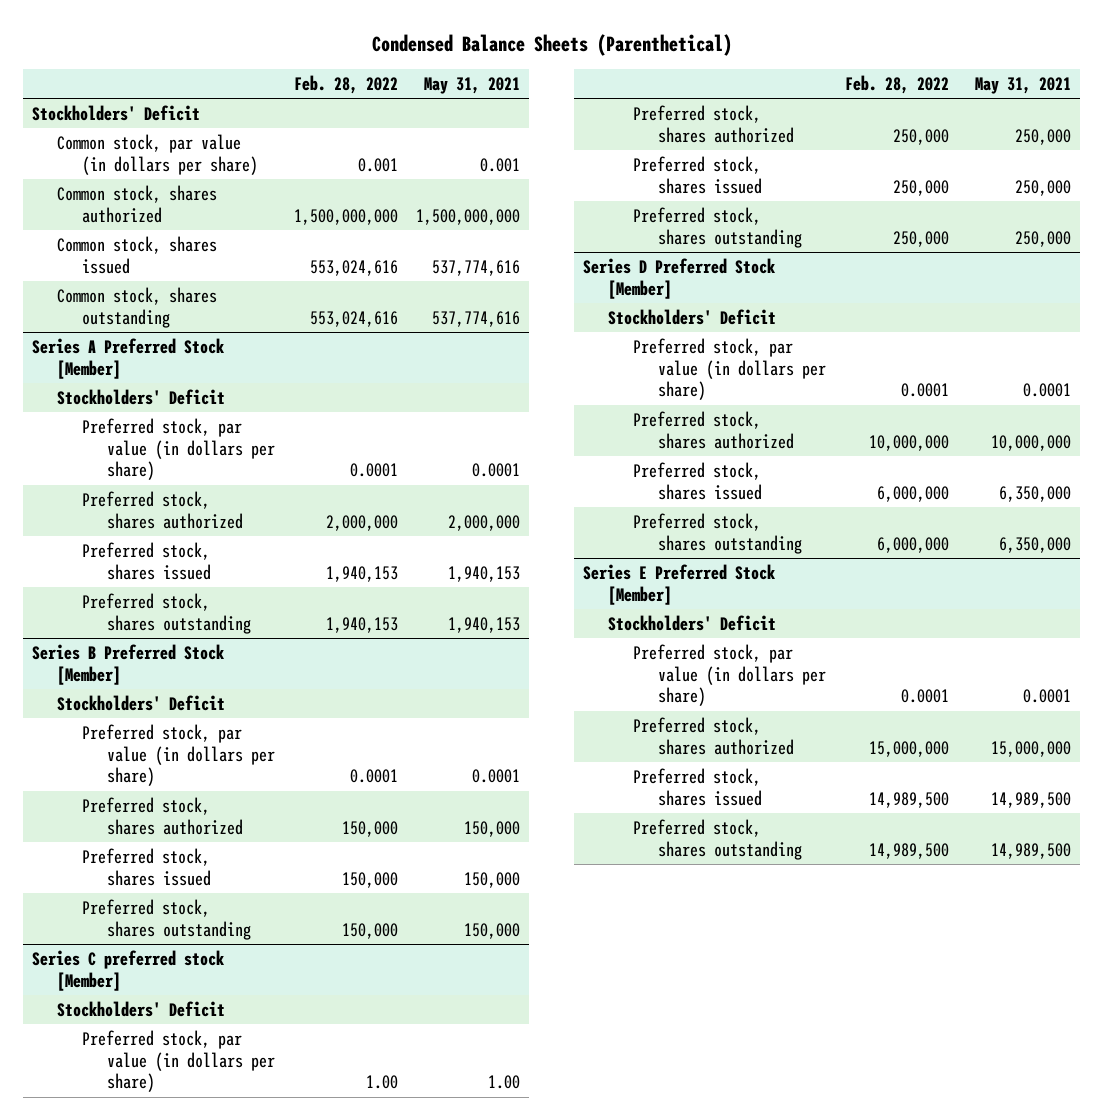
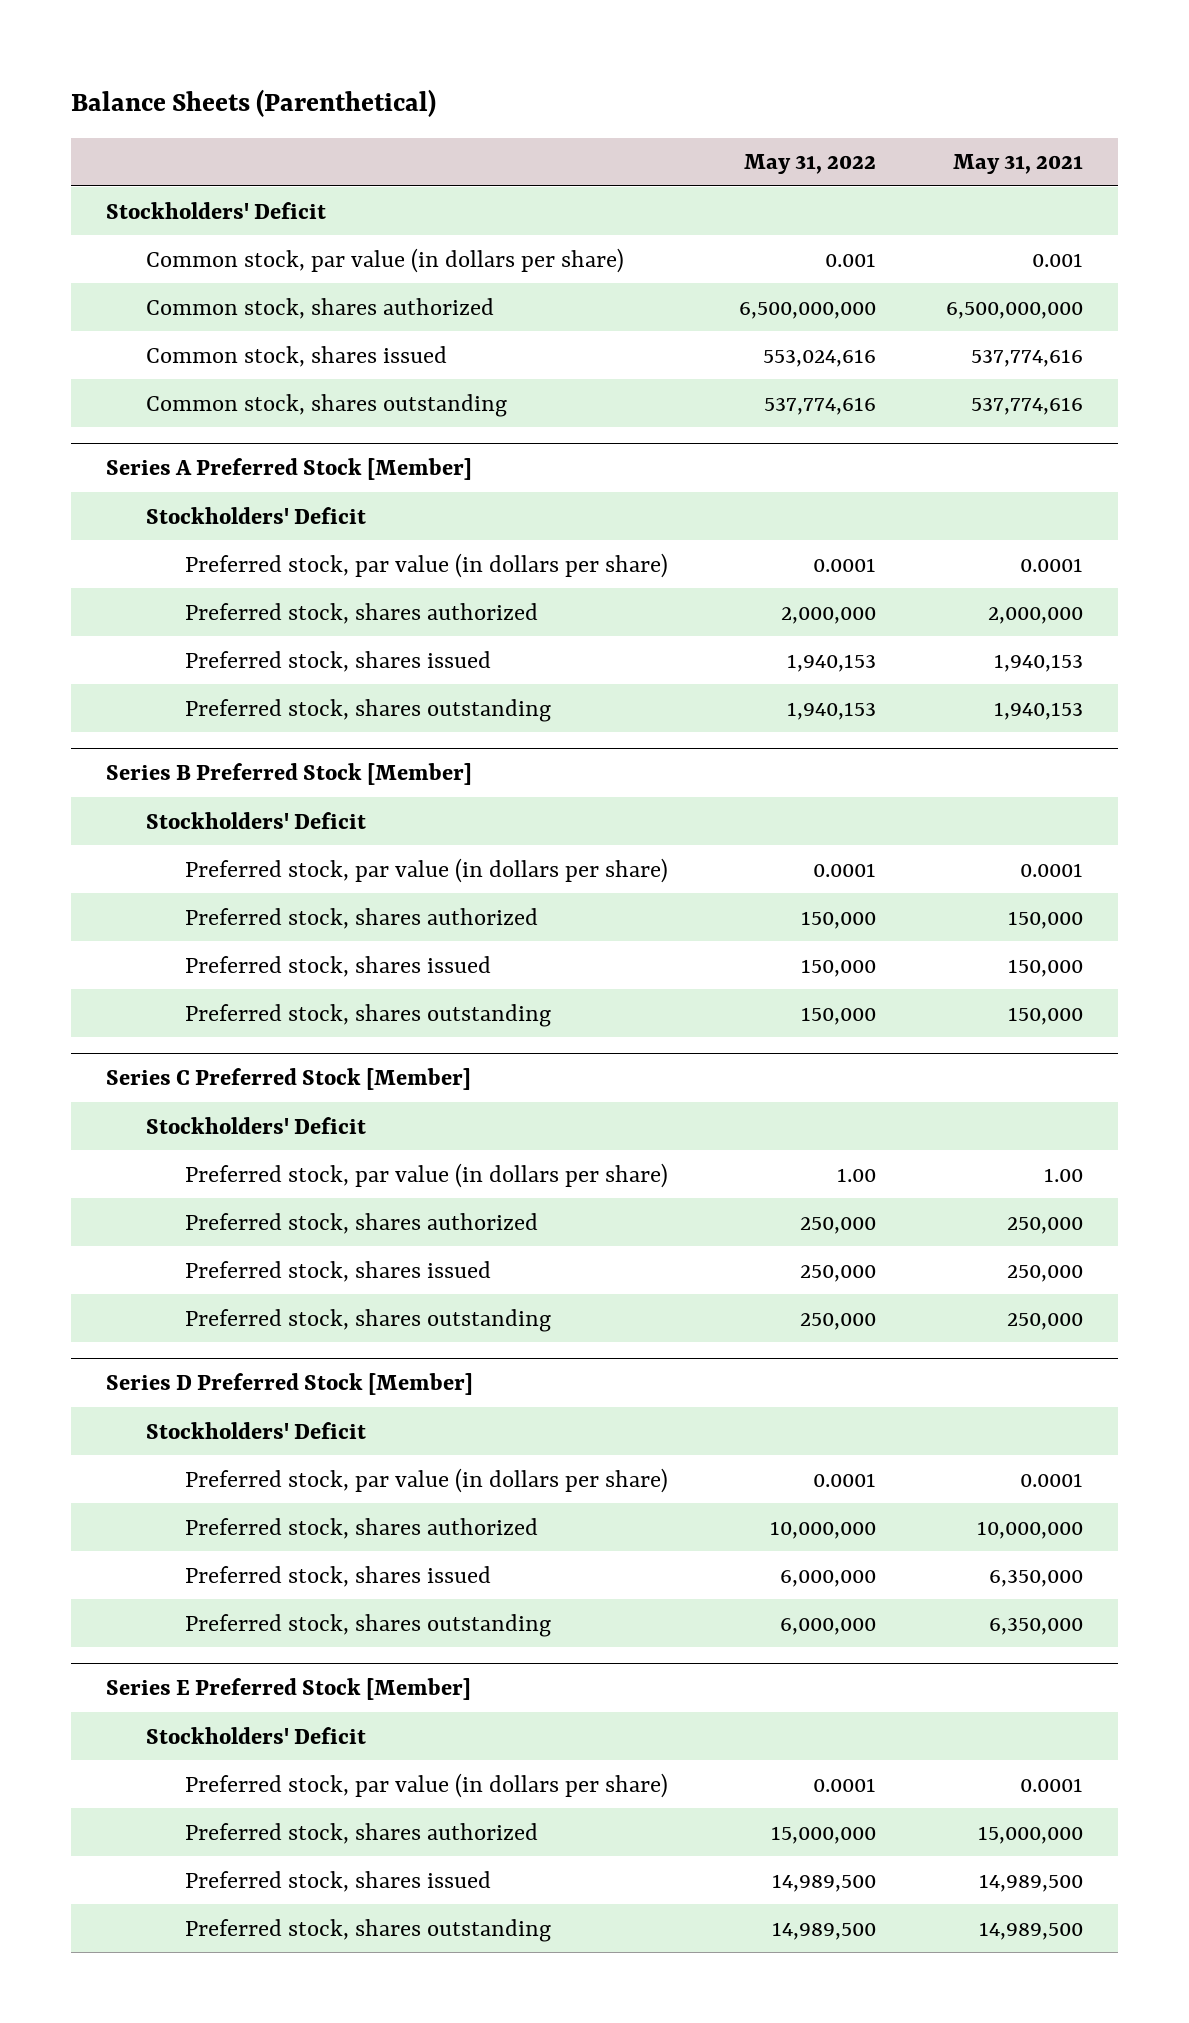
[371,34,732,57] Condensed Balance Sheets (Parenthetical) -> [70,89,436,118] Balance Sheets (Parenthetical)
[293,74,398,94] Feb. 28, 2022 -> none
none -> [743,154,876,175] May 31, 2022
[415,208,520,225] 1,500,000,000 -> [946,301,1084,319] 6,500,000,000
[32,949,226,991] Series C preferred stock [Member] -> [105,1068,471,1091] Series C Preferred Stock [Member]

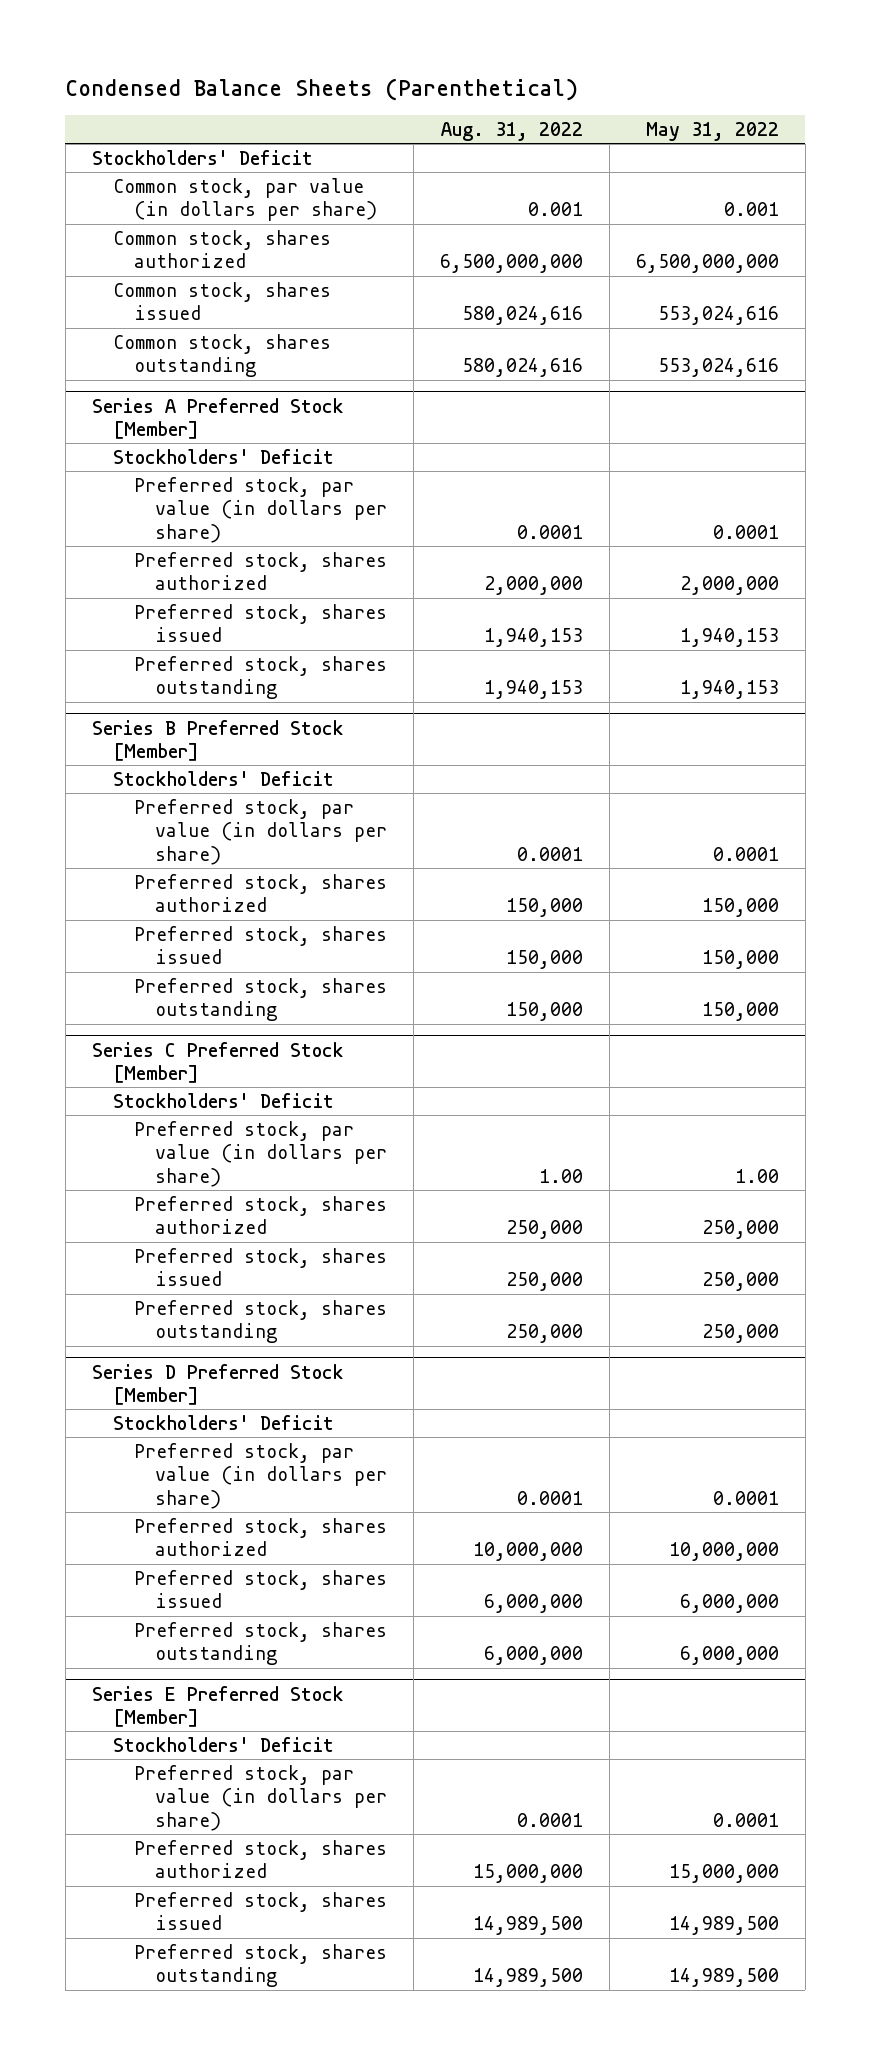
[70,89,436,118] Balance Sheets (Parenthetical) -> [65,77,579,101] Condensed Balance Sheets (Parenthetical)
[953,154,1084,175] May 31, 2021 -> none
none -> [440,121,583,141] Aug. 31, 2022
[763,396,876,415] 537,774,616 -> [657,358,779,378] 553,024,616

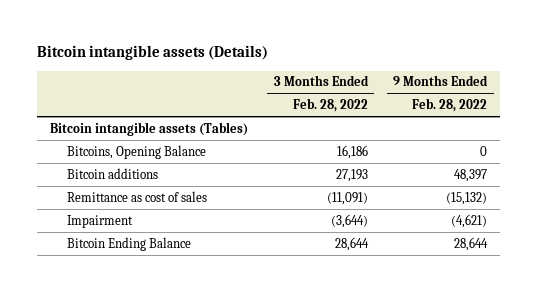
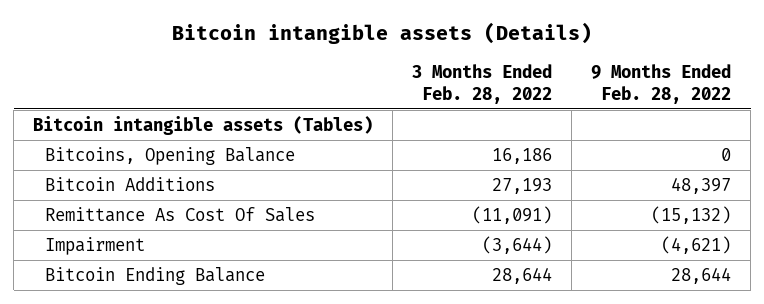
[66,167,158,179] Bitcoin additions -> [45,177,216,192] Bitcoin Additions
[66,190,207,202] Remittance as cost of sales -> [45,207,316,223] Remittance As Cost Of Sales

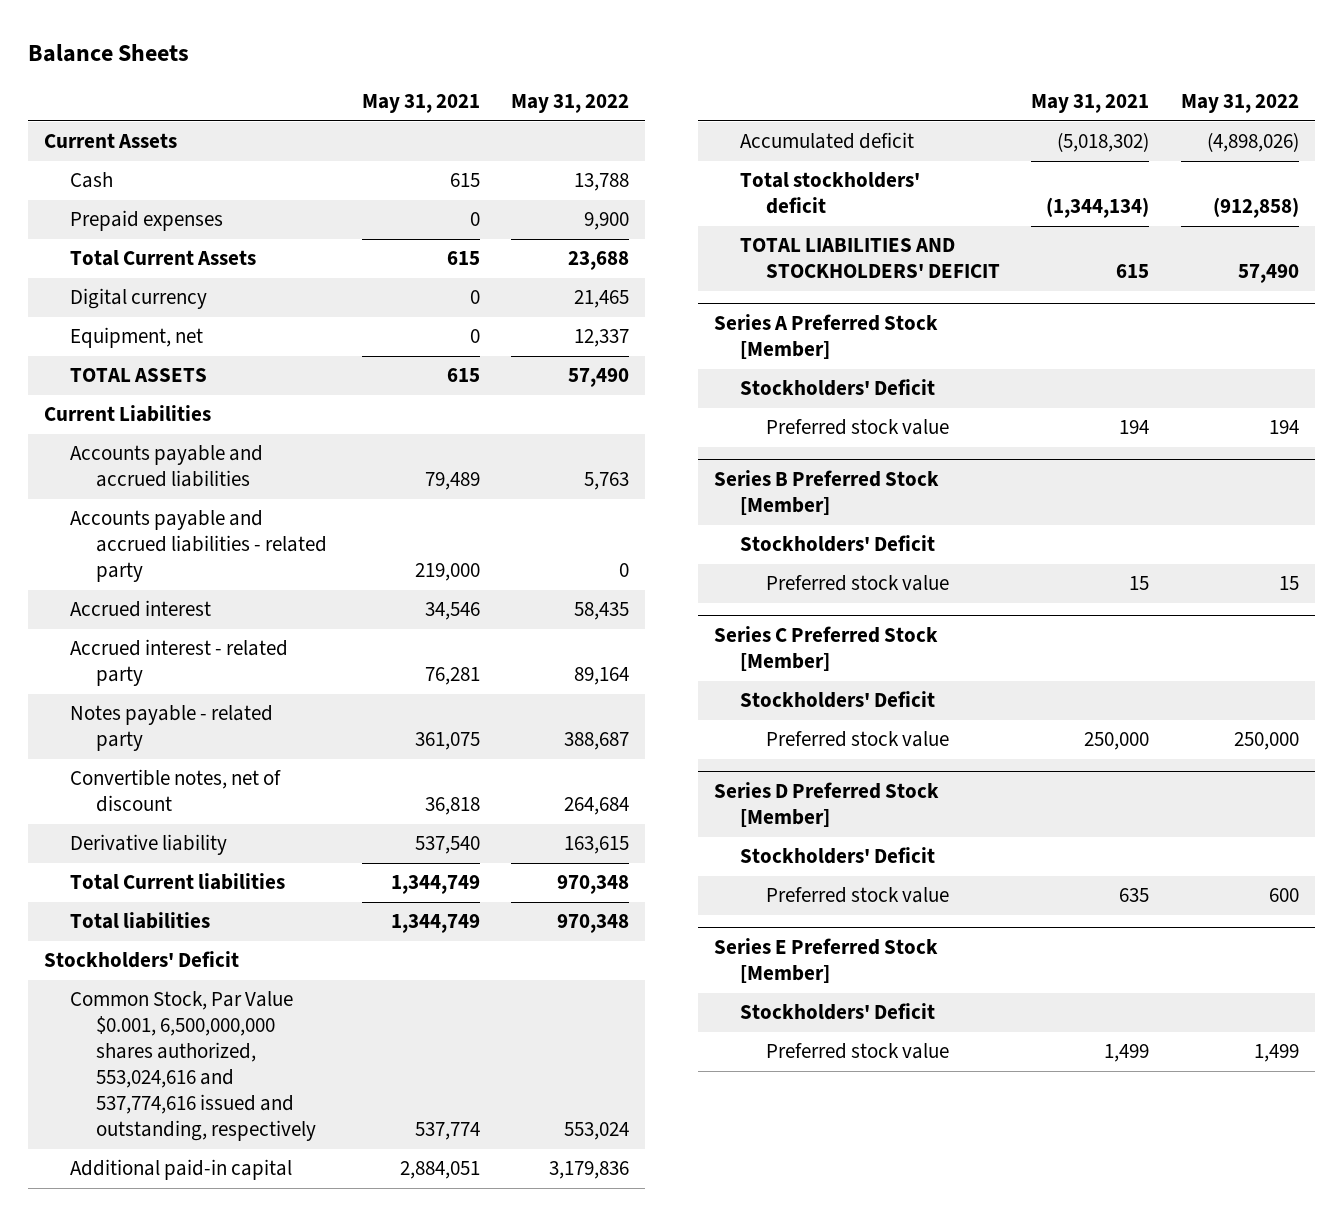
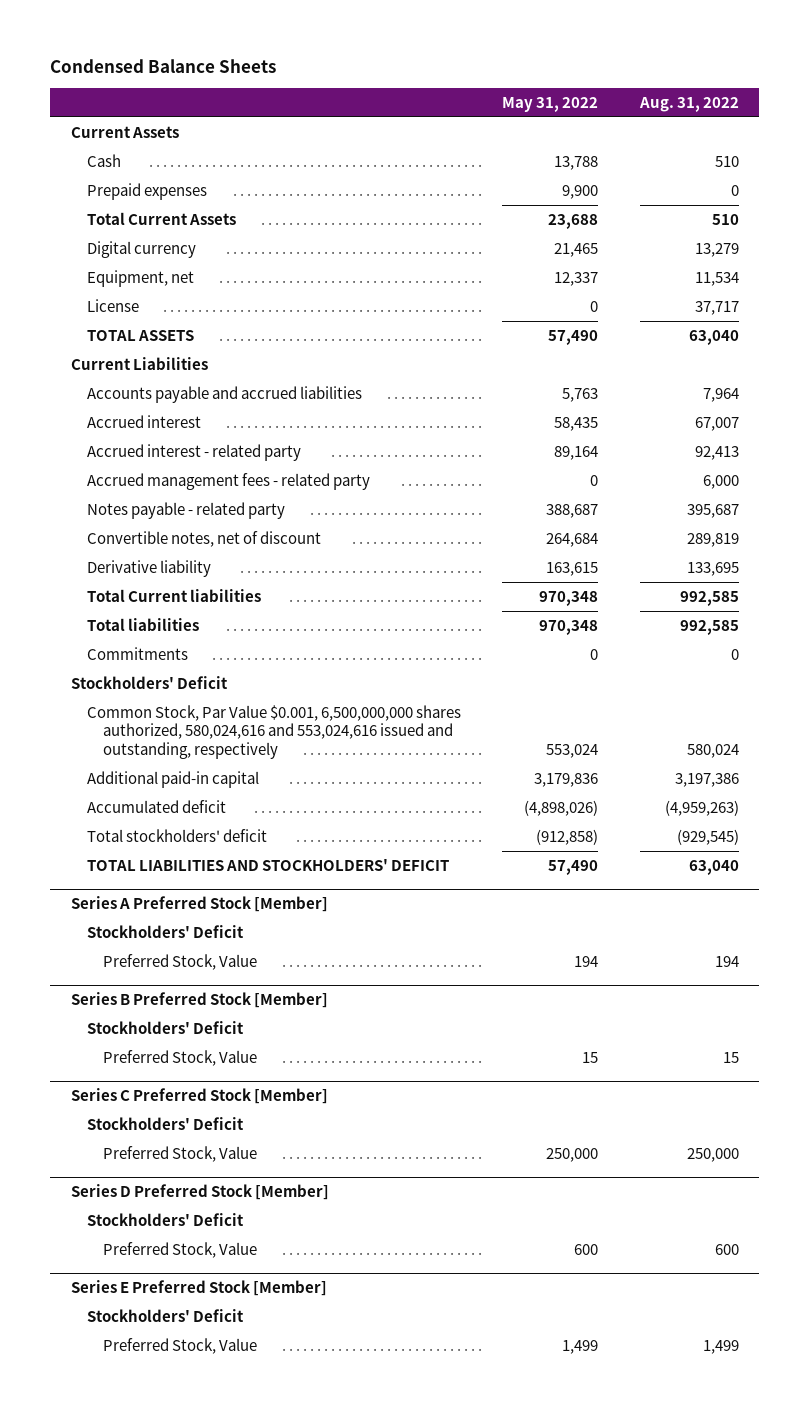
[28,43,190,62] Balance Sheets -> [49,59,276,74] Condensed Balance Sheets
[361,94,480,114] May 31, 2021 -> none
none -> [638,97,739,113] Aug. 31, 2022
none -> [86,298,139,312] License
[69,510,328,583] Accounts payable and accrued liabilities - related party -> none
none -> [86,472,370,490] Accrued management fees - related party
none -> [86,646,188,660] Commitments
[69,991,317,1142] Common Stock, Par Value $0.001, 6,500,000,000 shares authorized, 553,024,616 and 537,774,616 issued and outstanding, respectively -> [86,704,461,759] Common Stock, Par Value $0.001, 6,500,000,000 shares authorized, 580,024,616 and 553,024,616 issued and outstanding, respectively
[765,419,949,436] Preferred stock value -> [102,953,257,970] Preferred Stock, Value
[765,575,949,592] Preferred stock value -> [102,1049,257,1066] Preferred Stock, Value
[765,731,949,748] Preferred stock value -> [102,1145,257,1162] Preferred Stock, Value
[765,887,949,904] Preferred stock value -> [102,1241,257,1258] Preferred Stock, Value
[765,1043,949,1060] Preferred stock value -> [102,1337,257,1354] Preferred Stock, Value

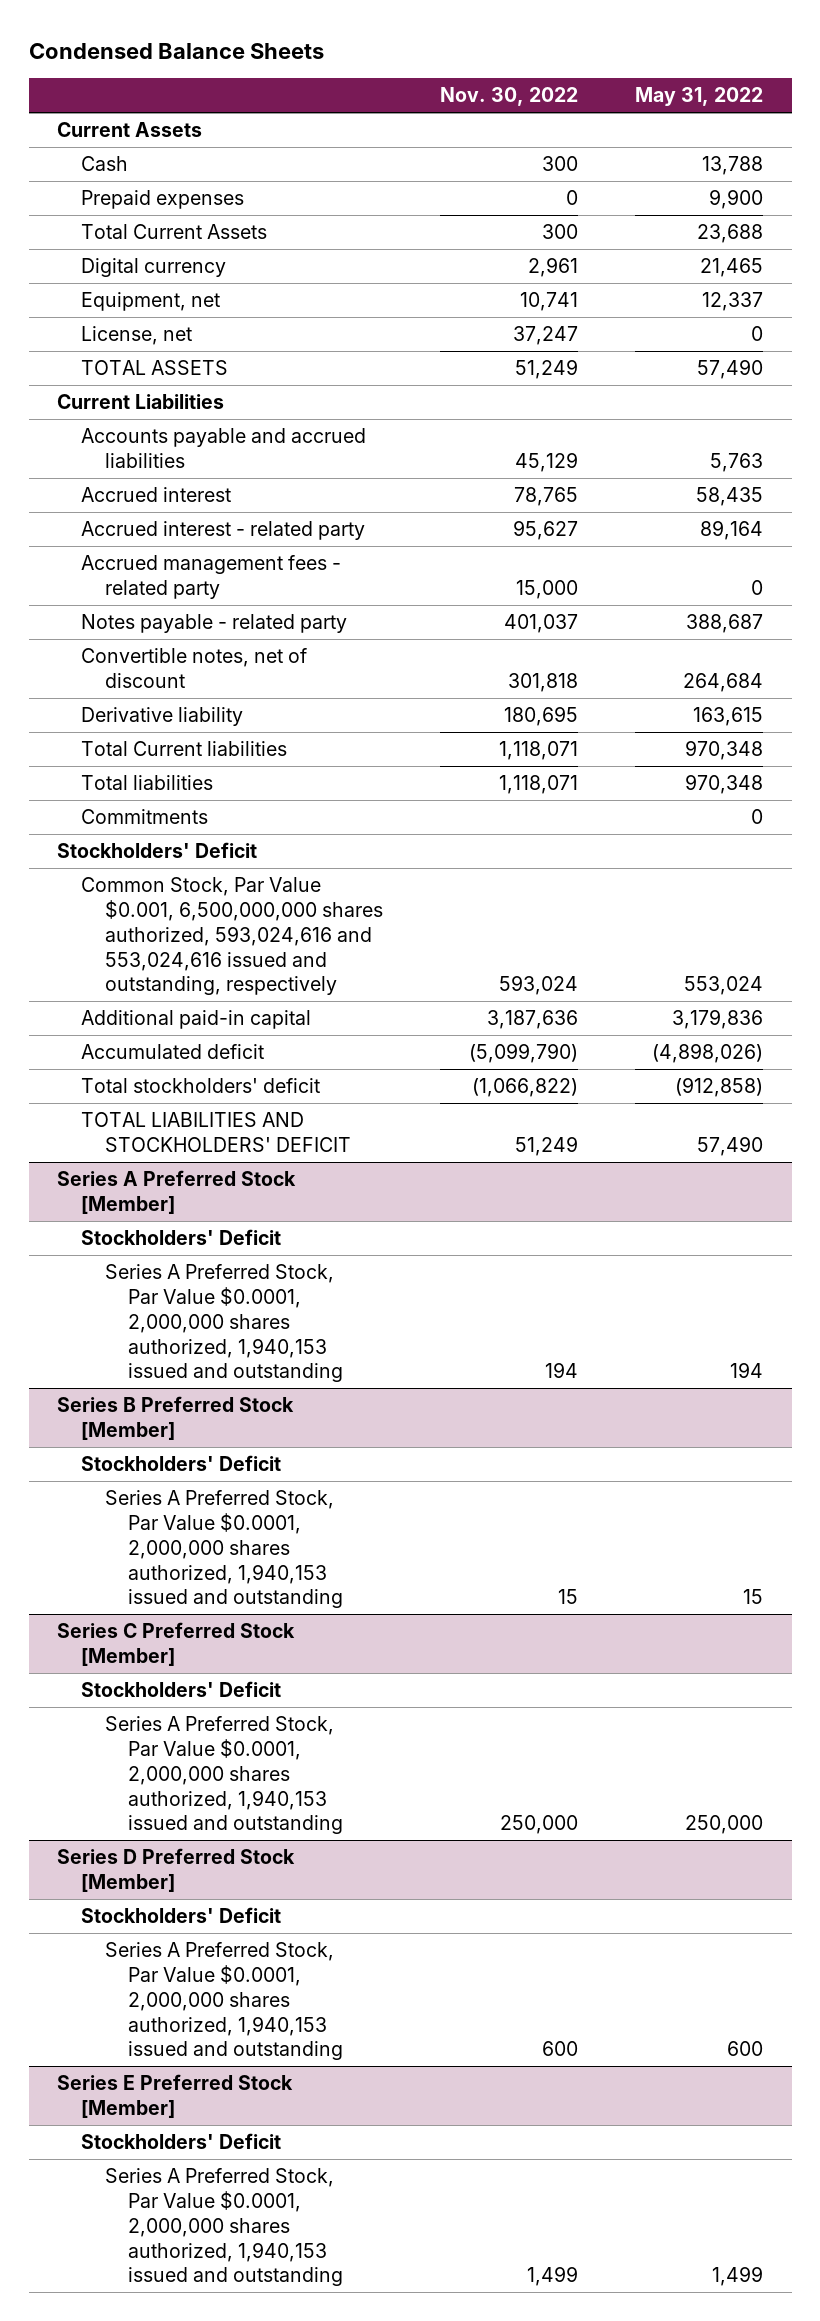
[638,97,739,113] Aug. 31, 2022 -> none
none -> [439,87,578,107] Nov. 30, 2022
[86,298,139,312] License -> [81,326,193,346] License, net
[86,704,461,759] Common Stock, Par Value $0.001, 6,500,000,000 shares authorized, 580,024,616 and 553,024,616 issued and outstanding, respectively -> [81,877,383,996] Common Stock, Par Value $0.001, 6,500,000,000 shares authorized, 593,024,616 and 553,024,616 issued and outstanding, respectively
[102,953,257,970] Preferred Stock, Value -> [104,1264,344,1383] Series A Preferred Stock, Par Value $0.0001, 2,000,000 shares authorized, 1,940,153 issued and outstanding
[102,1049,257,1066] Preferred Stock, Value -> [104,1490,344,1609] Series A Preferred Stock, Par Value $0.0001, 2,000,000 shares authorized, 1,940,153 issued and outstanding
[102,1145,257,1162] Preferred Stock, Value -> [104,1716,344,1835] Series A Preferred Stock, Par Value $0.0001, 2,000,000 shares authorized, 1,940,153 issued and outstanding
[102,1241,257,1258] Preferred Stock, Value -> [104,1942,344,2061] Series A Preferred Stock, Par Value $0.0001, 2,000,000 shares authorized, 1,940,153 issued and outstanding
[102,1337,257,1354] Preferred Stock, Value -> [104,2168,344,2287] Series A Preferred Stock, Par Value $0.0001, 2,000,000 shares authorized, 1,940,153 issued and outstanding

